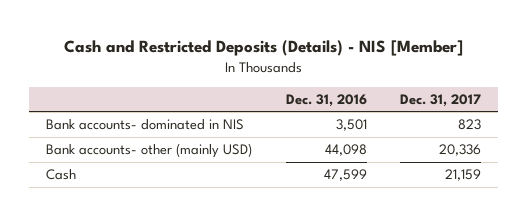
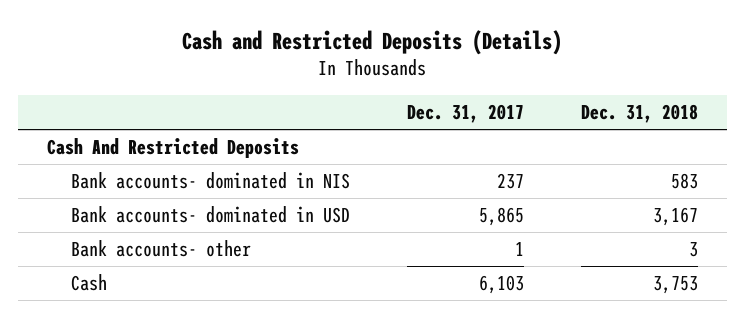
[63,40,463,57] Cash and Restricted Deposits (Details) - NIS [Member] -> [182,29,563,55] Cash and Restricted Deposits (Details)
[285,93,367,107] Dec. 31, 2016 -> none
none -> [580,104,698,124] Dec. 31, 2018
none -> [46,137,299,158] Cash And Restricted Deposits
[458,119,482,131] 823 -> [496,172,524,189] 237
none -> [70,205,350,223] Bank accounts- dominated in USD
[46,143,253,159] Bank accounts- other (mainly USD) -> [70,239,251,257] Bank accounts- other
[439,144,482,157] 20,336 -> [514,241,524,256] 1
[445,169,482,182] 21,159 -> [478,274,524,294] 6,103

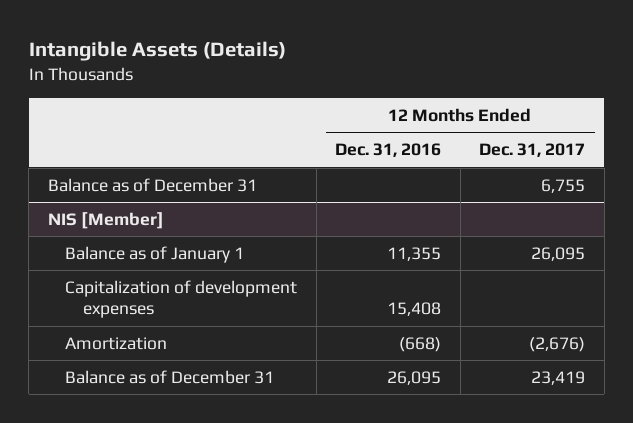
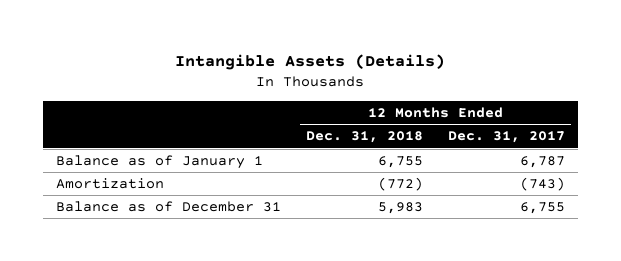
[335,143,442,158] Dec. 31, 2016 -> none
none -> [305,131,423,144] Dec. 31, 2018
none -> [55,155,263,170] Balance as of January 1
none -> [55,178,164,190] Amortization
[47,211,164,229] NIS [Member] -> none
[65,245,245,263] Balance as of January 1 -> none
[65,279,298,319] Capitalization of development expenses -> none
[65,336,168,350] Amortization -> none
[65,369,275,384] Balance as of December 31 -> none

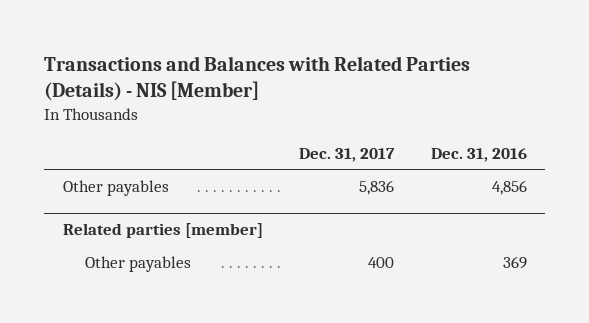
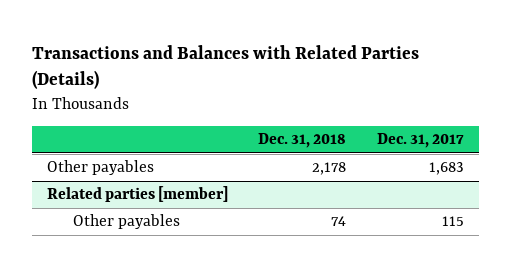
[44,55,471,101] Transactions and Balances with Related Parties (Details) - NIS [Member] -> [31,44,419,90] Transactions and Balances with Related Parties (Details)
[430,147,527,162] Dec. 31, 2016 -> none
none -> [258,133,347,149] Dec. 31, 2018
[359,180,395,196] 5,836 -> [428,162,464,176] 1,683
[368,257,395,269] 400 -> [441,216,464,227] 115

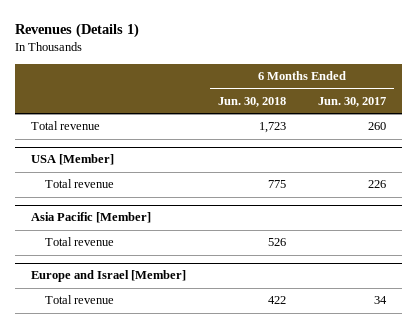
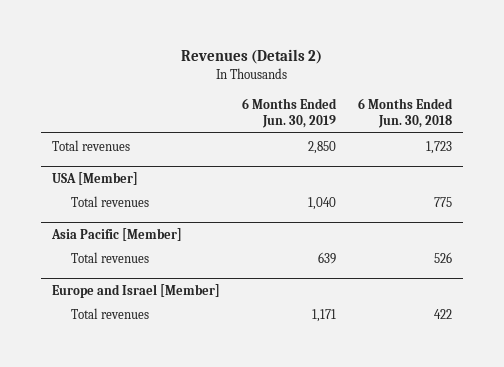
[14,23,139,39] Revenues (Details 1) -> [181,49,323,65] Revenues (Details 2)
[317,97,386,108] Jun. 30, 2017 -> none
none -> [242,97,338,128] 6 Months Ended Jun. 30, 2019
[30,121,100,131] Total revenue -> [51,139,130,151] Total revenues
[44,179,114,189] Total revenue -> [70,195,149,207] Total revenues
[44,237,114,247] Total revenue -> [70,251,149,263] Total revenues
[44,295,114,305] Total revenue -> [70,307,149,319] Total revenues

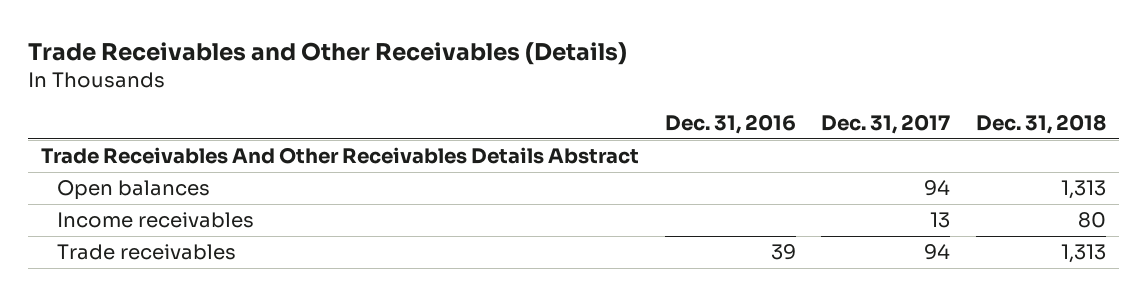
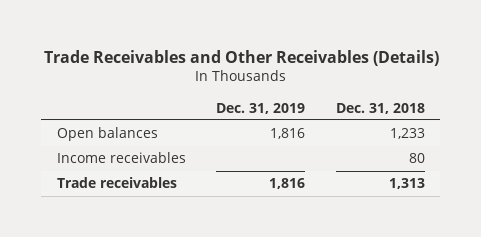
[664,114,796,135] Dec. 31, 2016 -> none
[821,114,951,135] Dec. 31, 2017 -> none
none -> [216,102,306,114] Dec. 31, 2019
[41,147,640,165] Trade Receivables And Other Receivables Details Abstract -> none
[1060,180,1106,200] 1,313 -> [389,128,425,140] 1,233

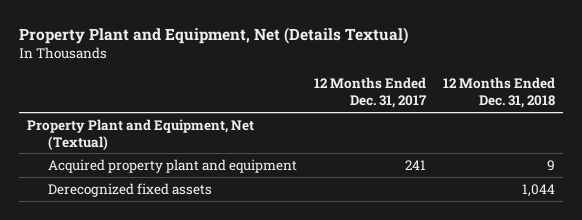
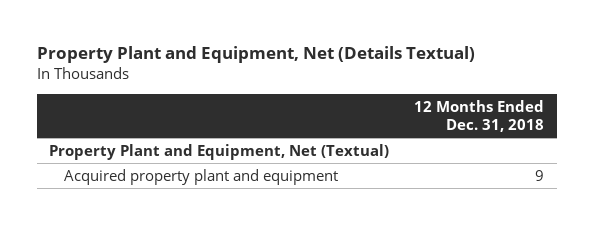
[313,77,427,109] 12 Months Ended Dec. 31, 2017 -> none
[48,182,213,197] Derecognized fixed assets -> none

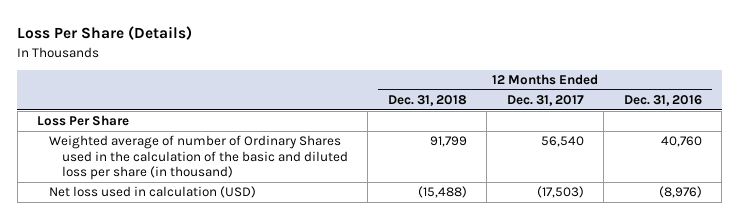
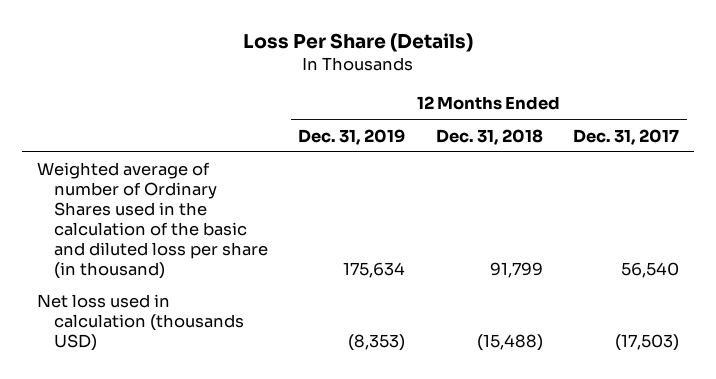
[623,94,702,106] Dec. 31, 2016 -> none
none -> [298,128,406,145] Dec. 31, 2019
[37,115,130,127] Loss Per Share -> none
[49,186,257,199] Net loss used in calculation (USD) -> [37,294,245,352] Net loss used in calculation (thousands USD)

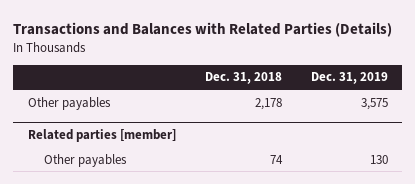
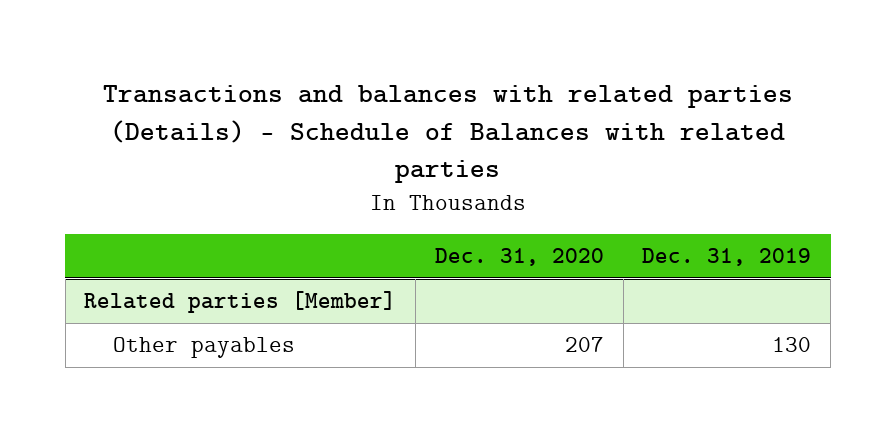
[13,21,393,37] Transactions and Balances with Related Parties (Details) -> [102,85,793,184] Transactions and balances with related parties (Details) - Schedule of Balances with related parties
[204,72,282,85] Dec. 31, 2018 -> none
none -> [434,248,604,267] Dec. 31, 2020
[27,96,111,110] Other payables -> none
[27,128,176,142] Related parties [member] -> [84,291,397,314] Related parties [Member]

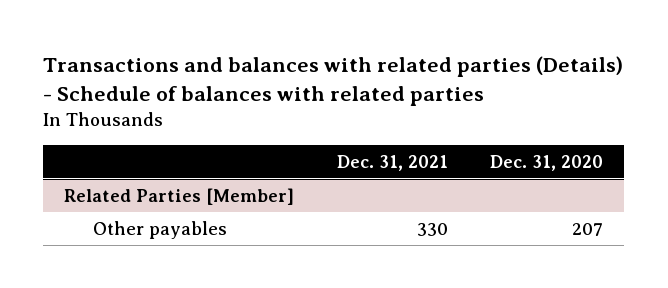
[102,85,793,184] Transactions and balances with related parties (Details) - Schedule of Balances with related parties -> [43,56,624,107] Transactions and balances with related parties (Details) - Schedule of balances with related parties
[642,248,812,267] Dec. 31, 2019 -> none
none -> [336,154,448,171] Dec. 31, 2021
[84,291,397,314] Related parties [Member] -> [64,187,295,205] Related Parties [Member]

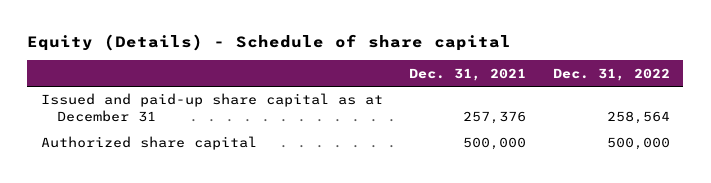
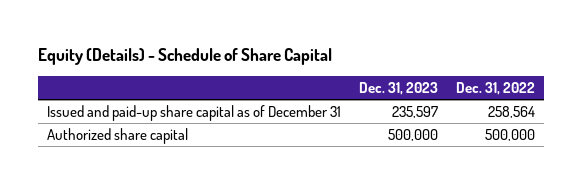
[27,34,512,52] Equity (Details) - Schedule of share capital -> [38,48,333,66] Equity (Details) - Schedule of Share Capital
[409,67,527,81] Dec. 31, 2021 -> none
none -> [359,82,439,96] Dec. 31, 2023
[40,93,383,123] Issued and paid-up share capital as at December 31 -> [47,104,342,121] Issued and paid-up share capital as of December 31

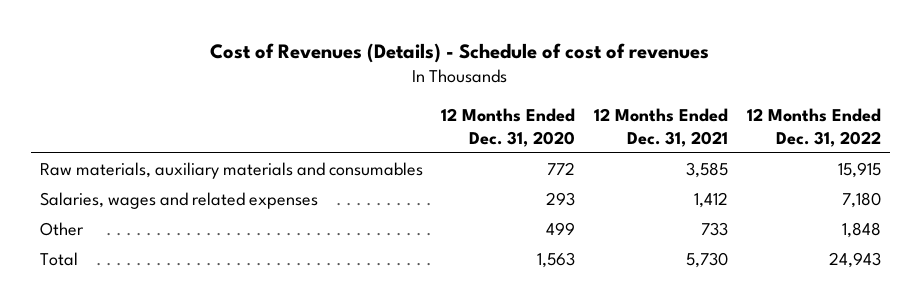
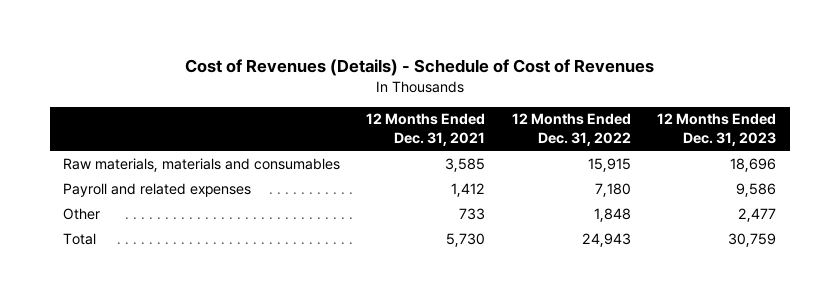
[210,43,710,64] Cost of Revenues (Details) - Schedule of cost of revenues -> [184,59,654,77] Cost of Revenues (Details) - Schedule of Cost of Revenues
[441,108,576,147] 12 Months Ended Dec. 31, 2020 -> none
none -> [657,113,777,147] 12 Months Ended Dec. 31, 2023
[39,161,423,179] Raw materials, auxiliary materials and consumables -> [62,157,340,172] Raw materials, materials and consumables
[39,191,318,209] Salaries, wages and related expenses -> [62,182,251,197] Payroll and related expenses

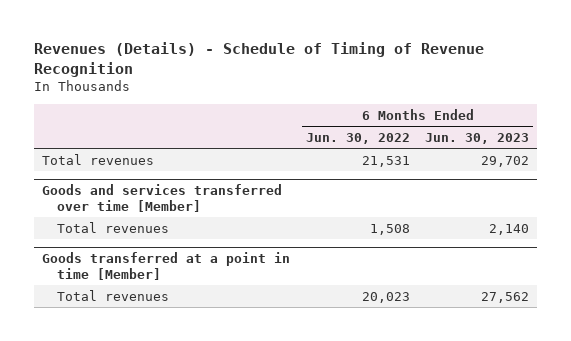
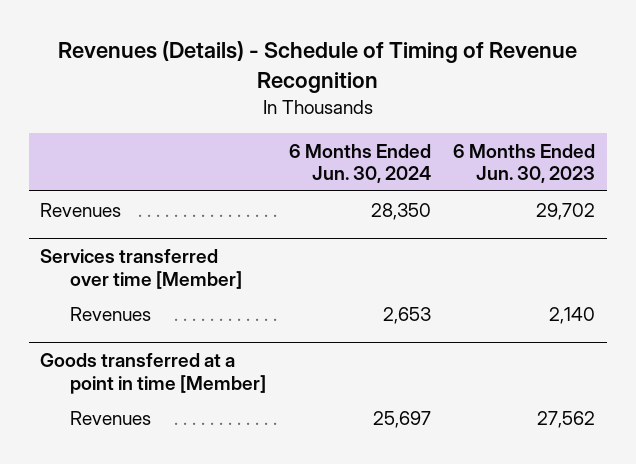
[305,132,410,144] Jun. 30, 2022 -> none
none -> [288,143,431,184] 6 Months Ended Jun. 30, 2024
[41,153,154,165] Total revenues -> [40,202,122,217] Revenues
[41,183,282,213] Goods and services transferred over time [Member] -> [40,248,242,289] Services transferred over time [Member]
[56,221,169,233] Total revenues -> [69,306,151,321] Revenues
[56,289,169,301] Total revenues -> [69,410,151,425] Revenues

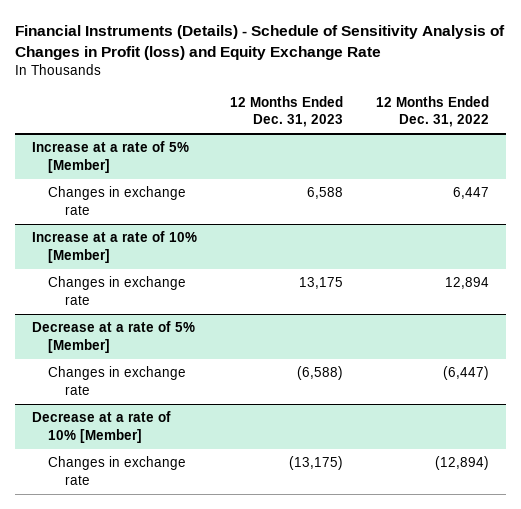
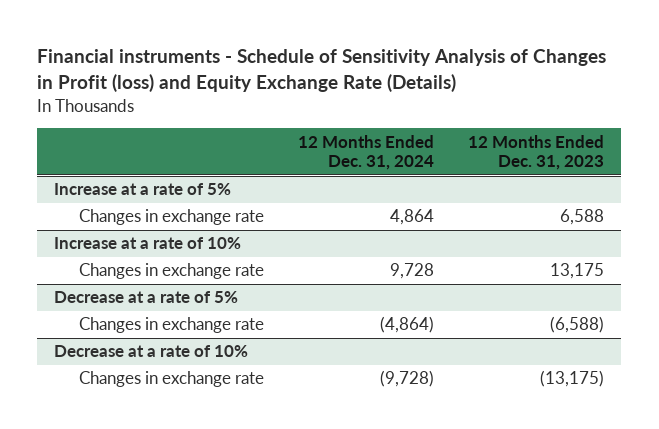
[14,24,505,60] Financial Instruments (Details) - Schedule of Sensitivity Analysis of Changes in Profit (loss) and Equity Exchange Rate -> [37,49,607,93] Financial instruments - Schedule of Sensitivity Analysis of Changes in Profit (loss) and Equity Exchange Rate (Details)
[376,95,490,128] 12 Months Ended Dec. 31, 2022 -> none
none -> [298,134,435,171] 12 Months Ended Dec. 31, 2024
[31,141,189,173] Increase at a rate of 5% [Member] -> [54,183,232,196] Increase at a rate of 5%
[31,231,197,263] Increase at a rate of 10% [Member] -> [54,237,242,250] Increase at a rate of 10%
[31,321,195,353] Decrease at a rate of 5% [Member] -> [54,291,239,304] Decrease at a rate of 5%
[31,411,171,443] Decrease at a rate of 10% [Member] -> [54,345,249,358] Decrease at a rate of 10%

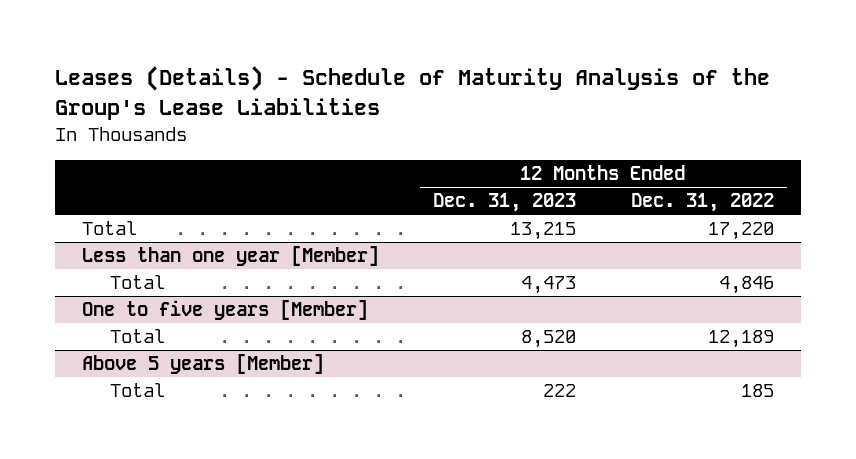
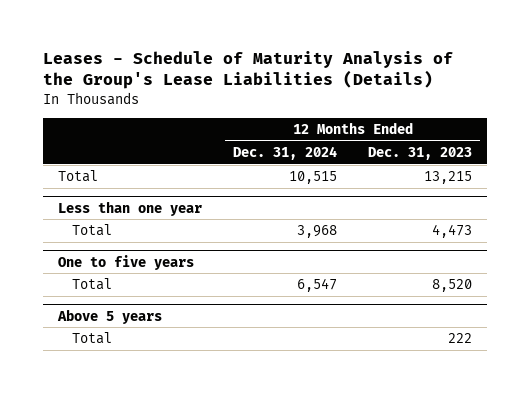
[55,66,771,120] Leases (Details) - Schedule of Maturity Analysis of the Group's Lease Liabilities -> [42,51,453,90] Leases - Schedule of Maturity Analysis of the Group's Lease Liabilities (Details)
[630,193,774,213] Dec. 31, 2022 -> none
none -> [233,145,338,160] Dec. 31, 2024
[82,246,380,267] Less than one year [Member] -> [58,200,203,216] Less than one year
[82,300,369,321] One to five years [Member] -> [58,254,195,270] One to five years
[82,354,325,375] Above 5 years [Member] -> [57,308,163,324] Above 5 years

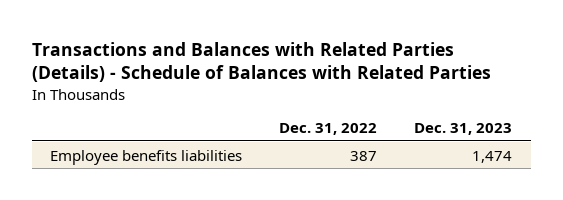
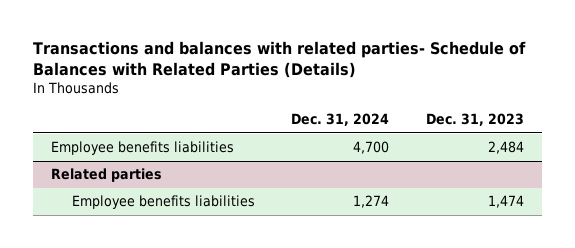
[32,41,492,83] Transactions and Balances with Related Parties (Details) - Schedule of Balances with Related Parties -> [32,40,526,78] Transactions and balances with related parties- Schedule of Balances with Related Parties (Details)
[279,123,378,136] Dec. 31, 2022 -> none
none -> [291,113,390,127] Dec. 31, 2024
none -> [51,141,235,156] Employee benefits liabilities
none -> [51,168,163,183] Related parties

